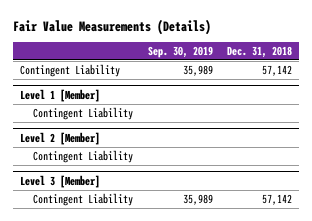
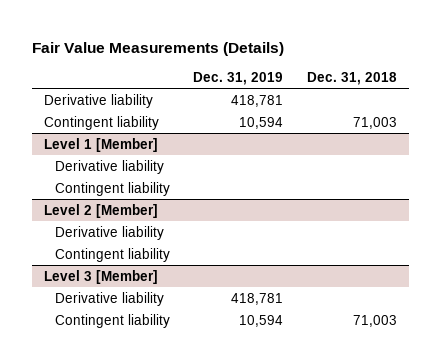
[147,46,213,59] Sep. 30, 2019 -> none
none -> [193,71,284,85] Dec. 31, 2019
none -> [43,93,153,108] Derivative liability
[19,63,120,77] Contingent Liability -> [43,115,159,130] Contingent liability
[261,64,292,76] 57,142 -> [353,116,398,129] 71,003
none -> [54,159,164,174] Derivative liability
[33,106,134,120] Contingent Liability -> [54,181,170,196] Contingent liability
none -> [54,225,164,240] Derivative liability
[33,149,134,163] Contingent Liability -> [54,247,170,262] Contingent liability
none -> [54,291,164,306] Derivative liability
[33,192,134,206] Contingent Liability -> [54,313,170,328] Contingent liability
[261,193,292,205] 57,142 -> [353,314,398,327] 71,003

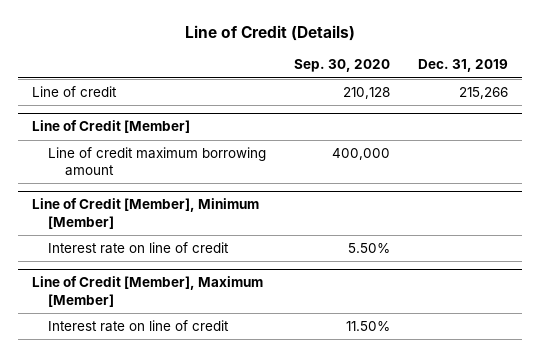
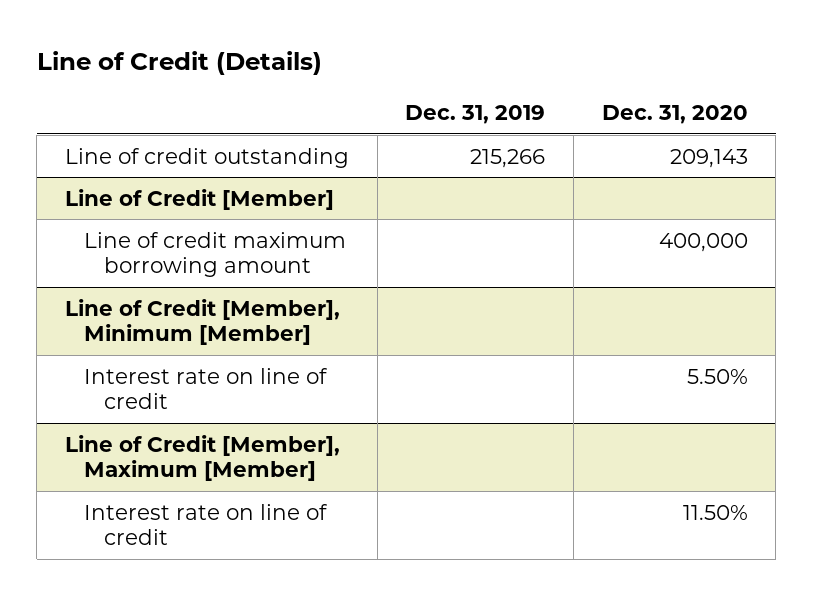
[294,59,391,73] Sep. 30, 2020 -> none
none -> [601,104,748,124] Dec. 31, 2020
[31,85,117,97] Line of credit -> [64,147,349,168] Line of credit outstanding

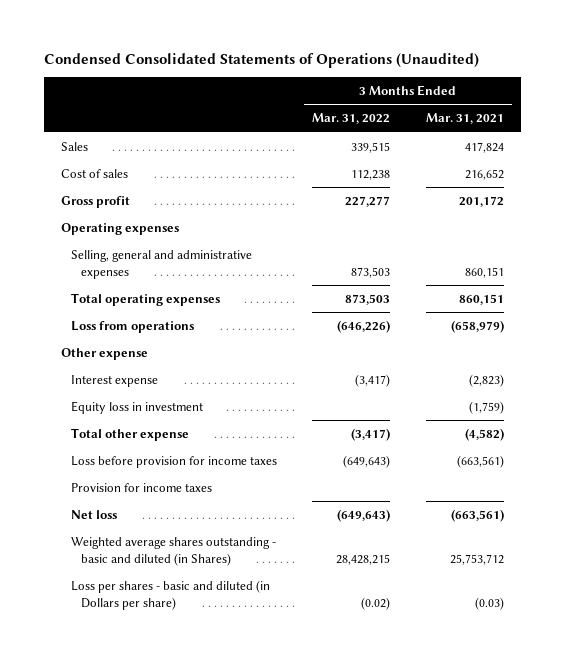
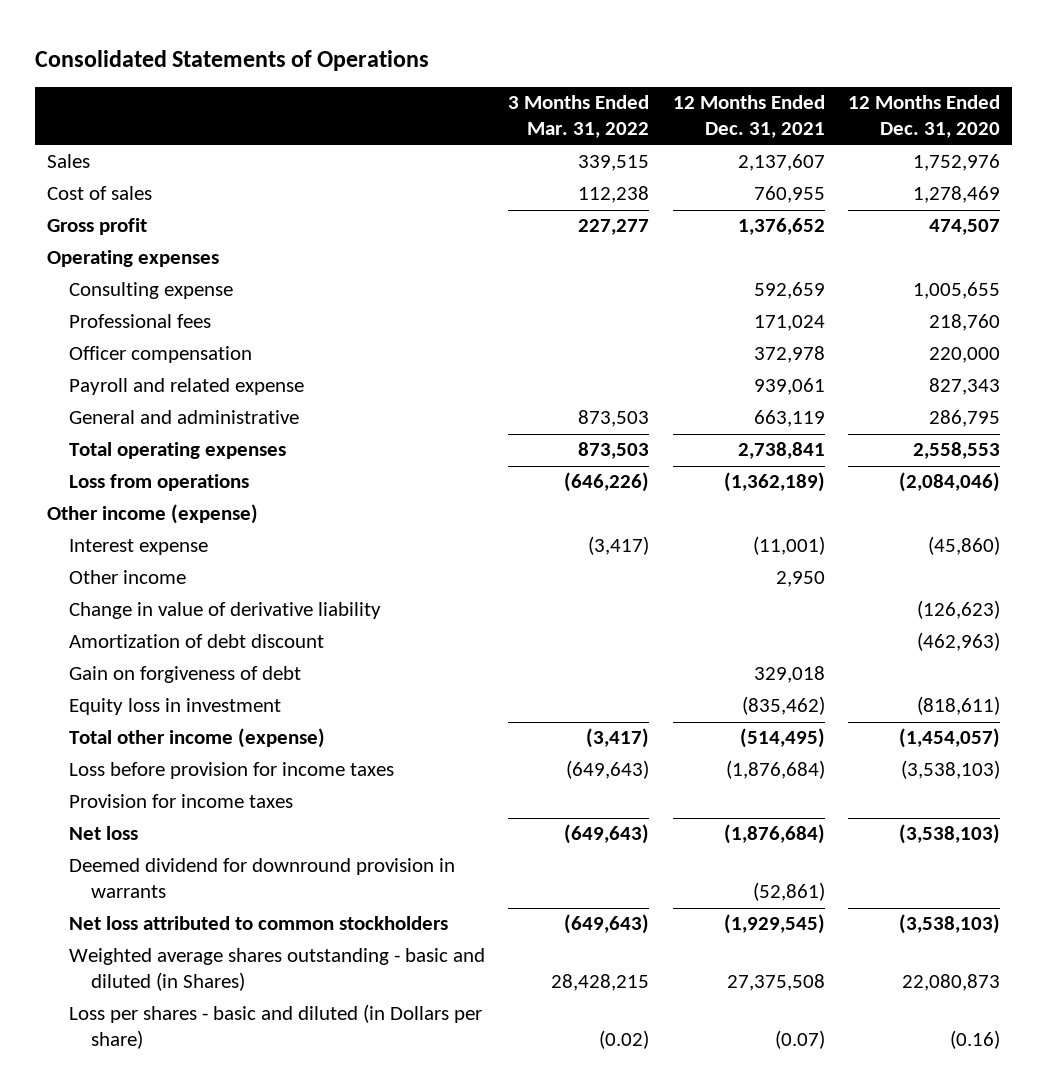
[43,53,479,69] Condensed Consolidated Statements of Operations (Unaudited) -> [34,49,429,71] Consolidated Statements of Operations
[425,113,504,125] Mar. 31, 2021 -> none
none -> [672,95,825,139] 12 Months Ended Dec. 31, 2021
none -> [848,95,1001,139] 12 Months Ended Dec. 31, 2020
none -> [68,282,233,300] Consulting expense
none -> [68,314,211,329] Professional fees
none -> [68,346,252,364] Officer compensation
none -> [68,378,304,396] Payroll and related expense
[71,249,253,280] Selling, general and administrative expenses -> [68,410,299,425] General and administrative
[61,347,149,360] Other expense -> [46,504,258,525] Other income (expense)
none -> [68,570,186,585] Other income
none -> [68,602,381,620] Change in value of derivative liability
none -> [68,634,324,649] Amortization of debt discount
none -> [68,666,301,684] Gain on forgiveness of debt
[71,427,190,441] Total other expense -> [68,728,325,749] Total other income (expense)
none -> [68,858,455,899] Deemed dividend for downround provision in warrants
none -> [68,916,448,931] Net loss attributed to common stockholders

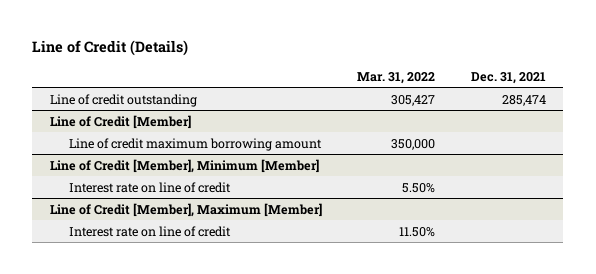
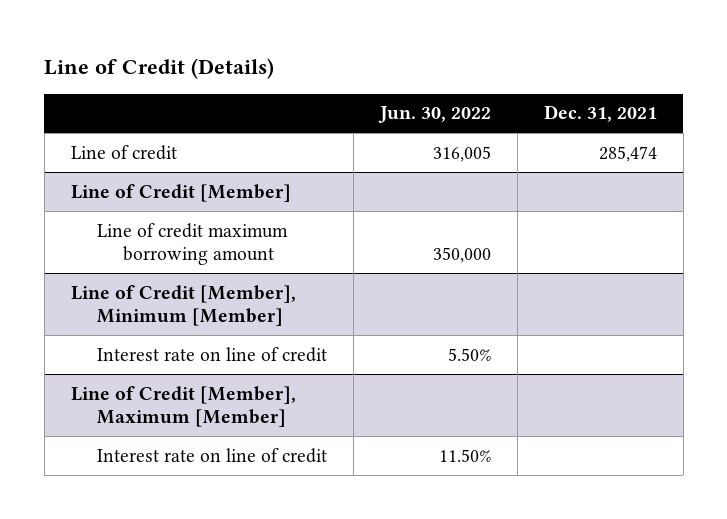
[357,71,436,84] Mar. 31, 2022 -> none
none -> [377,106,491,124] Jun. 30, 2022
[50,93,198,107] Line of credit outstanding -> [70,144,177,160] Line of credit

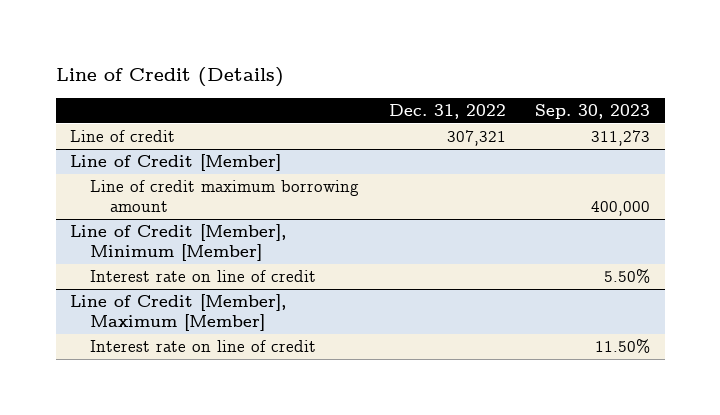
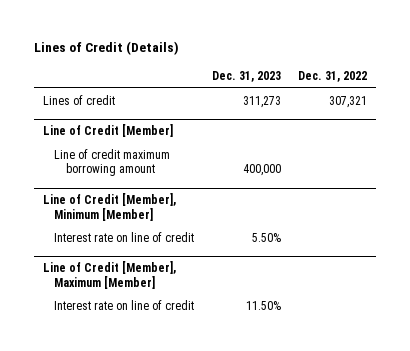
[55,67,284,88] Line of Credit (Details) -> [34,41,180,56] Lines of Credit (Details)
[534,103,650,119] Sep. 30, 2023 -> none
none -> [211,71,281,83] Dec. 31, 2023
[70,130,176,143] Line of credit -> [42,94,115,105] Lines of credit

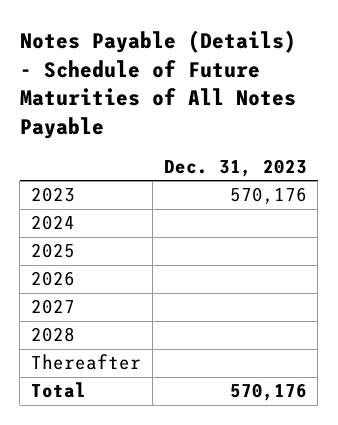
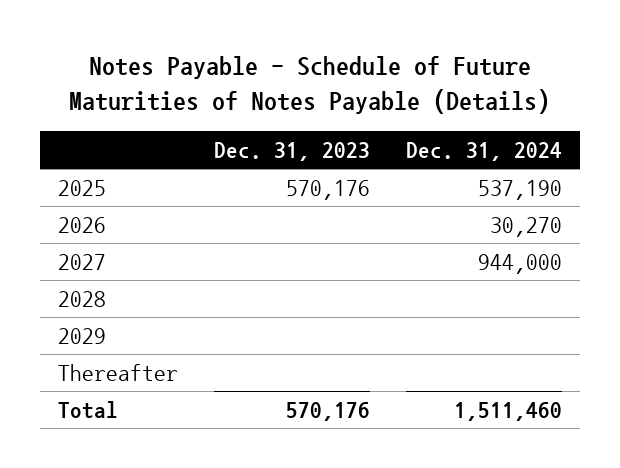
[19,30,296,139] Notes Payable (Details) - Schedule of Future Maturities of All Notes Payable -> [68,56,550,114] Notes Payable - Schedule of Future Maturities of Notes Payable (Details)
none -> [406,141,563,161] Dec. 31, 2024
[31,215,76,231] 2024 -> none
[31,243,76,259] 2025 -> none
[31,187,76,203] 2023 -> [57,179,106,196] 2025
none -> [57,327,106,344] 2029

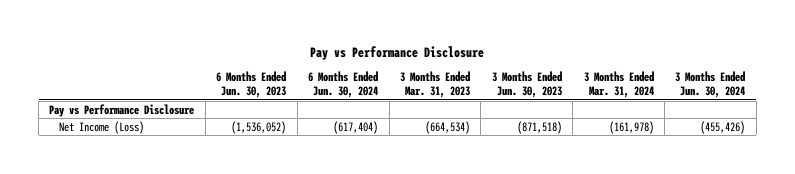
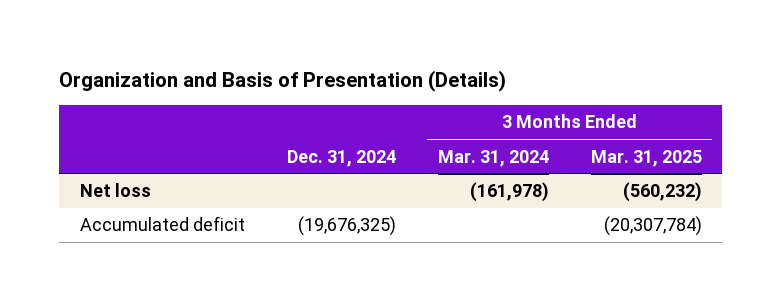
[310,45,485,60] Pay vs Performance Disclosure -> [59,70,507,93] Organization and Basis of Presentation (Details)
[216,71,287,99] 6 Months Ended Jun. 30, 2023 -> none
[308,71,379,99] 6 Months Ended Jun. 30, 2024 -> none
[399,71,470,99] 3 Months Ended Mar. 31, 2023 -> none
[491,71,562,99] 3 Months Ended Jun. 30, 2023 -> none
[675,71,746,99] 3 Months Ended Jun. 30, 2024 -> none
none -> [287,149,397,167] Dec. 31, 2024
none -> [590,149,702,167] Mar. 31, 2025
[49,103,195,117] Pay vs Performance Disclosure -> none
[59,120,145,134] Net Income (Loss) -> [80,183,152,198] Net loss
none -> [80,216,246,232] Accumulated deficit

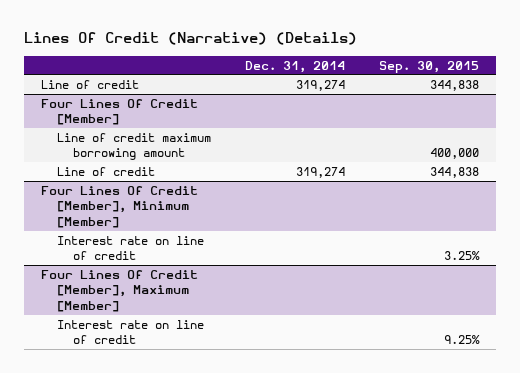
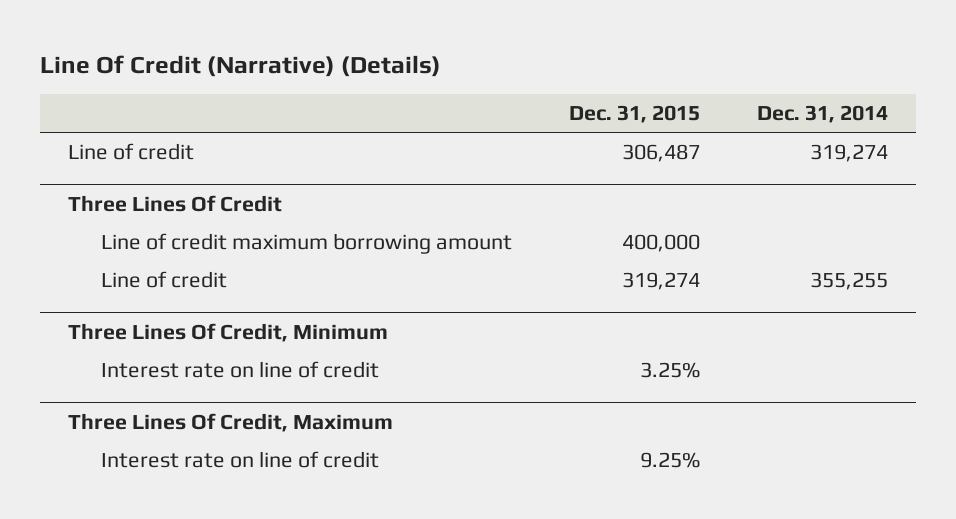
[24,32,358,46] Lines Of Credit (Narrative) (Details) -> [39,54,441,77] Line Of Credit (Narrative) (Details)
[378,60,479,73] Sep. 30, 2015 -> none
none -> [568,105,700,124] Dec. 31, 2015
[41,98,199,126] Four Lines Of Credit [Member] -> [68,194,283,212] Three Lines Of Credit
[296,166,346,178] 319,274 -> [809,272,888,291] 355,255
[41,185,199,228] Four Lines Of Credit [Member], Minimum [Member] -> [68,322,389,342] Three Lines Of Credit, Minimum
[41,269,199,312] Four Lines Of Credit [Member], Maximum [Member] -> [68,412,394,432] Three Lines Of Credit, Maximum

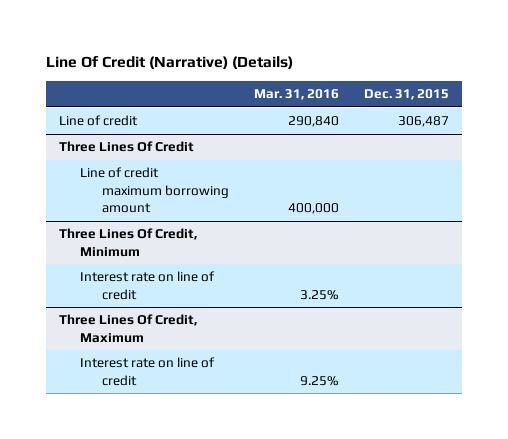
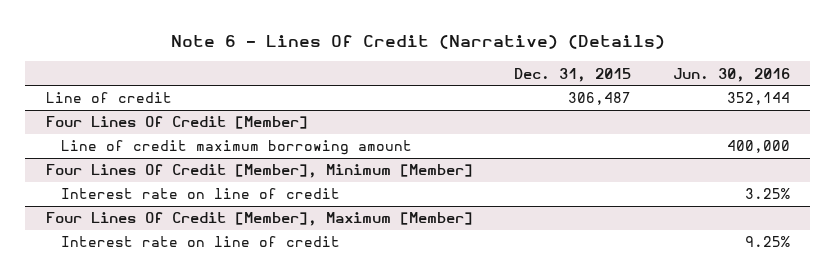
[46,56,294,70] Line Of Credit (Narrative) (Details) -> [170,35,665,50] Note 6 - Lines Of Credit (Narrative) (Details)
[253,89,339,101] Mar. 31, 2016 -> none
none -> [672,67,790,82] Jun. 30, 2016
[59,141,195,153] Three Lines Of Credit -> [45,116,308,130] Four Lines Of Credit [Member]
[59,228,198,257] Three Lines Of Credit, Minimum -> [45,164,473,179] Four Lines Of Credit [Member], Minimum [Member]
[59,314,198,343] Three Lines Of Credit, Maximum -> [45,212,473,227] Four Lines Of Credit [Member], Maximum [Member]

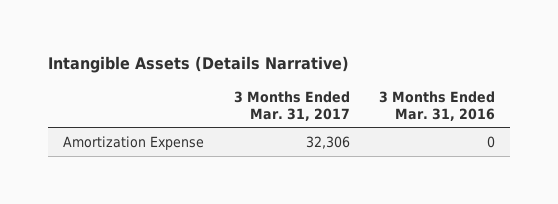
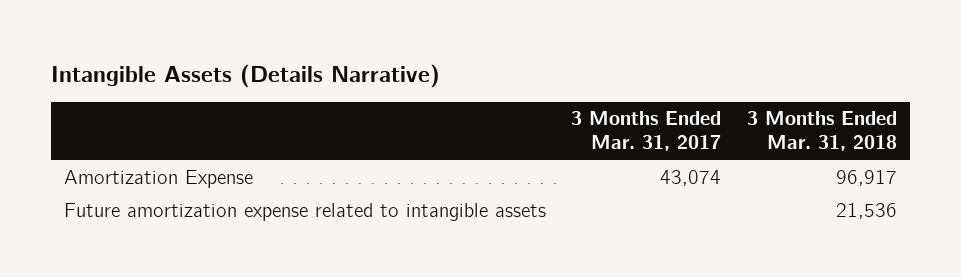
[379,90,496,121] 3 Months Ended Mar. 31, 2016 -> none
none -> [747,111,898,152] 3 Months Ended Mar. 31, 2018
[305,135,350,149] 32,306 -> [660,169,722,186] 43,074
none -> [63,202,546,221] Future amortization expense related to intangible assets

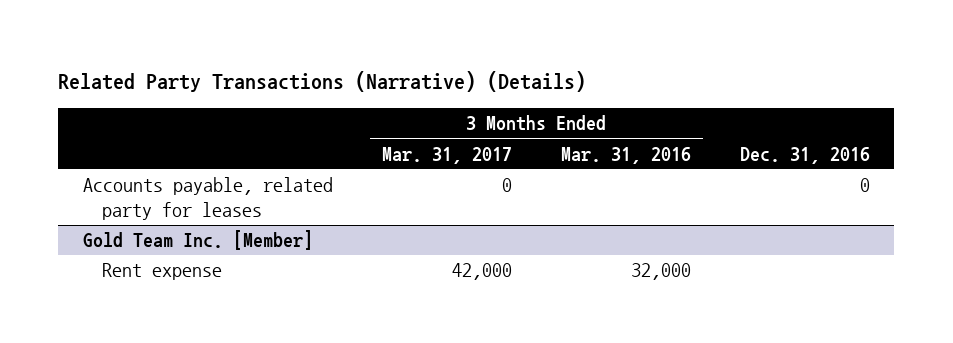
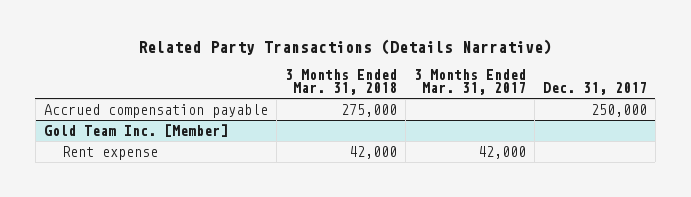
[58,71,587,93] Related Party Transactions (Narrative) (Details) -> [138,38,553,55] Related Party Transactions (Details Narrative)
[560,146,691,164] Mar. 31, 2016 -> none
[739,146,870,164] Dec. 31, 2016 -> none
none -> [284,68,397,96] 3 Months Ended Mar. 31, 2018
none -> [542,82,647,96] Dec. 31, 2017
[82,177,333,220] Accounts payable, related party for leases -> none
none -> [43,103,268,118] Accrued compensation payable

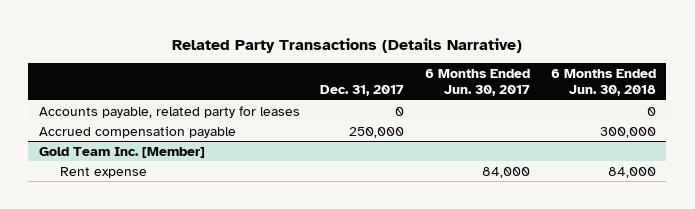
[284,68,397,96] 3 Months Ended Mar. 31, 2018 -> none
[413,68,526,96] 3 Months Ended Mar. 31, 2017 -> none
none -> [425,69,531,97] 6 Months Ended Jun. 30, 2017
none -> [550,69,656,97] 6 Months Ended Jun. 30, 2018
none -> [38,105,300,118] Accounts payable, related party for leases

